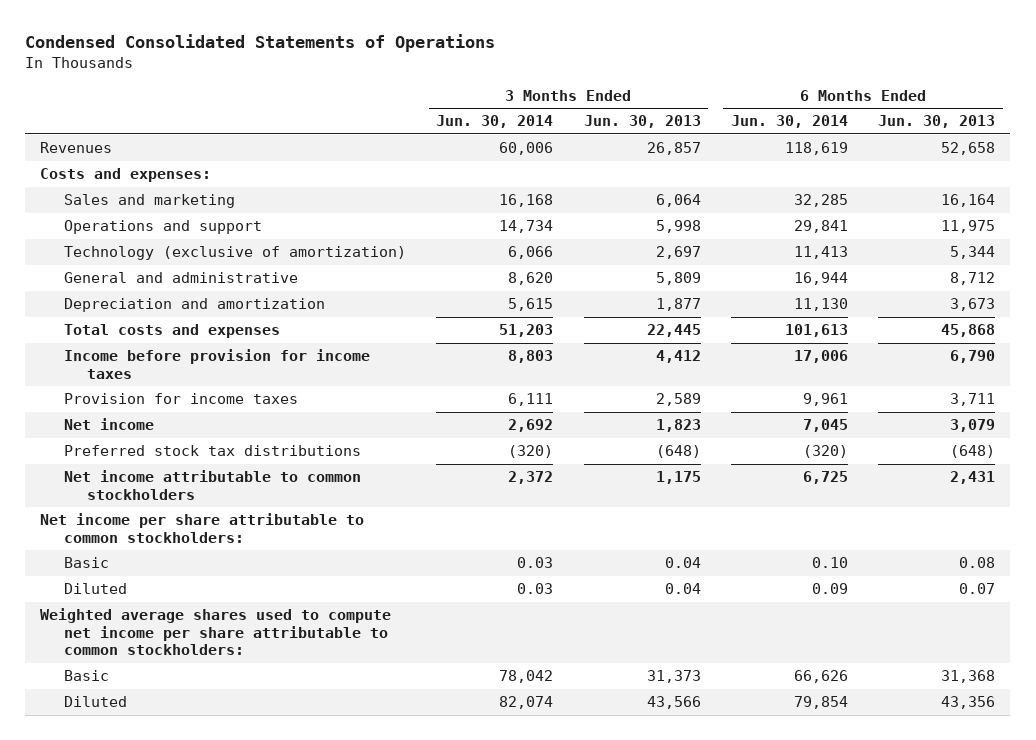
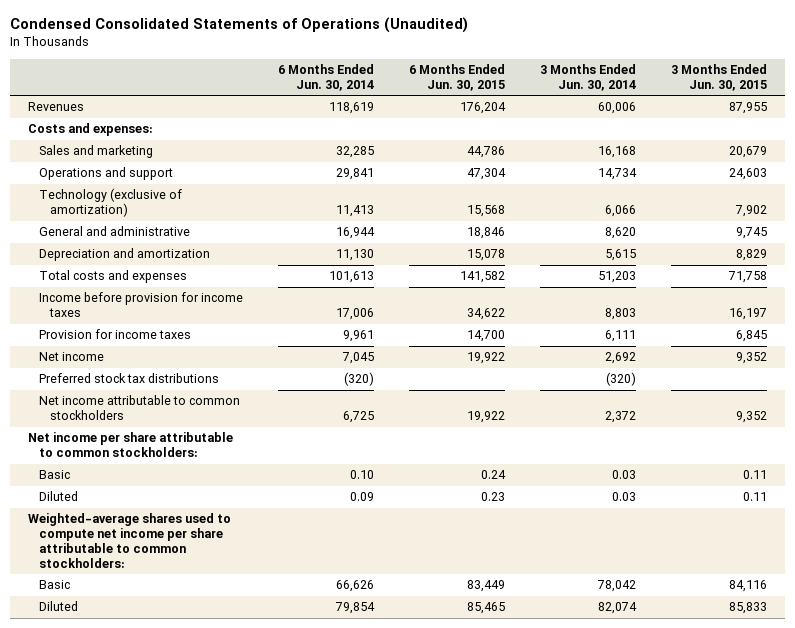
[25,34,496,53] Condensed Consolidated Statements of Operations -> [10,17,469,34] Condensed Consolidated Statements of Operations (Unaudited)
[583,115,701,129] Jun. 30, 2013 -> none
[878,115,996,129] Jun. 30, 2013 -> none
none -> [408,63,505,91] 6 Months Ended Jun. 30, 2015
none -> [671,63,768,91] 3 Months Ended Jun. 30, 2015
[40,608,392,656] Weighted average shares used to compute net income per share attributable to common stockholders: -> [27,513,231,568] Weighted-average shares used to compute net income per share attributable to common stockholders:

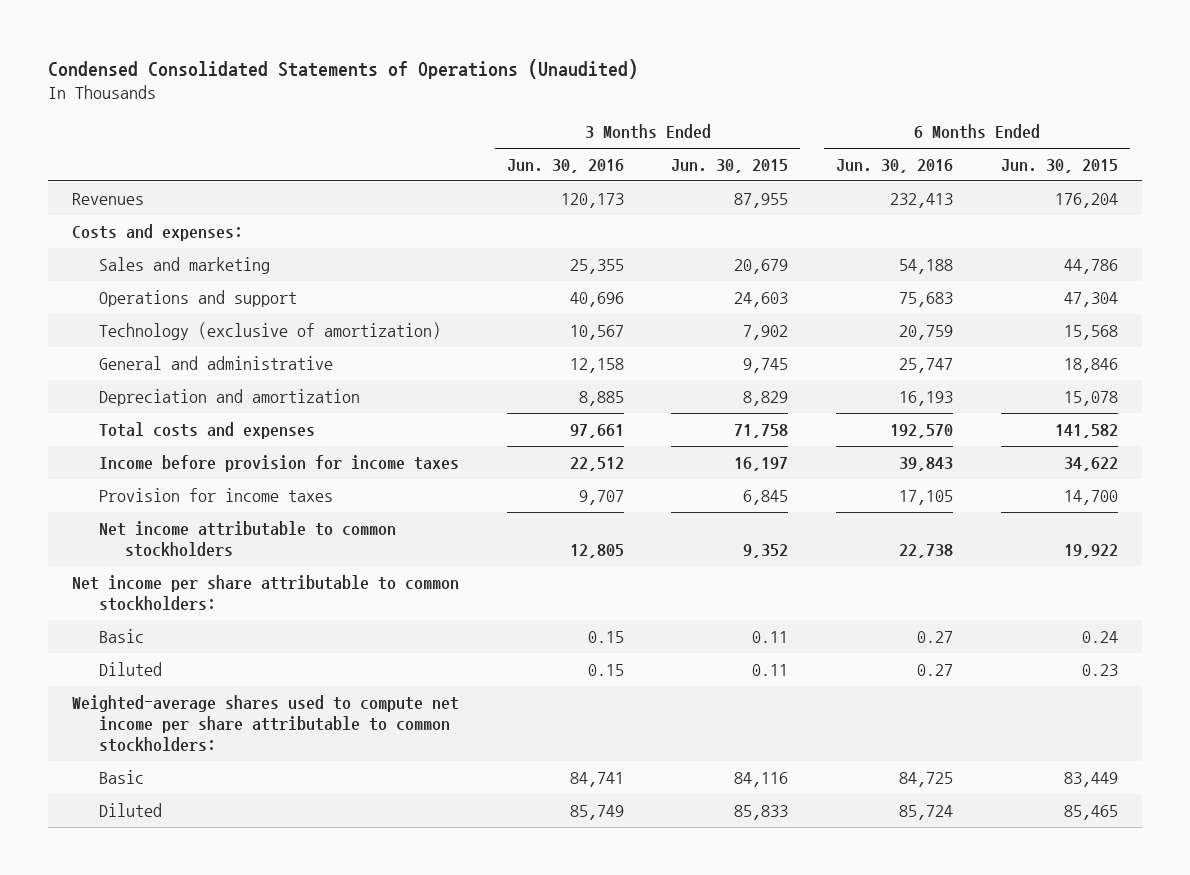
[277,63,374,91] 6 Months Ended Jun. 30, 2014 -> none
[539,63,636,91] 3 Months Ended Jun. 30, 2014 -> none
none -> [506,159,624,174] Jun. 30, 2016
none -> [836,159,954,174] Jun. 30, 2016
[38,352,104,362] Net income -> none
[38,373,219,384] Preferred stock tax distributions -> none

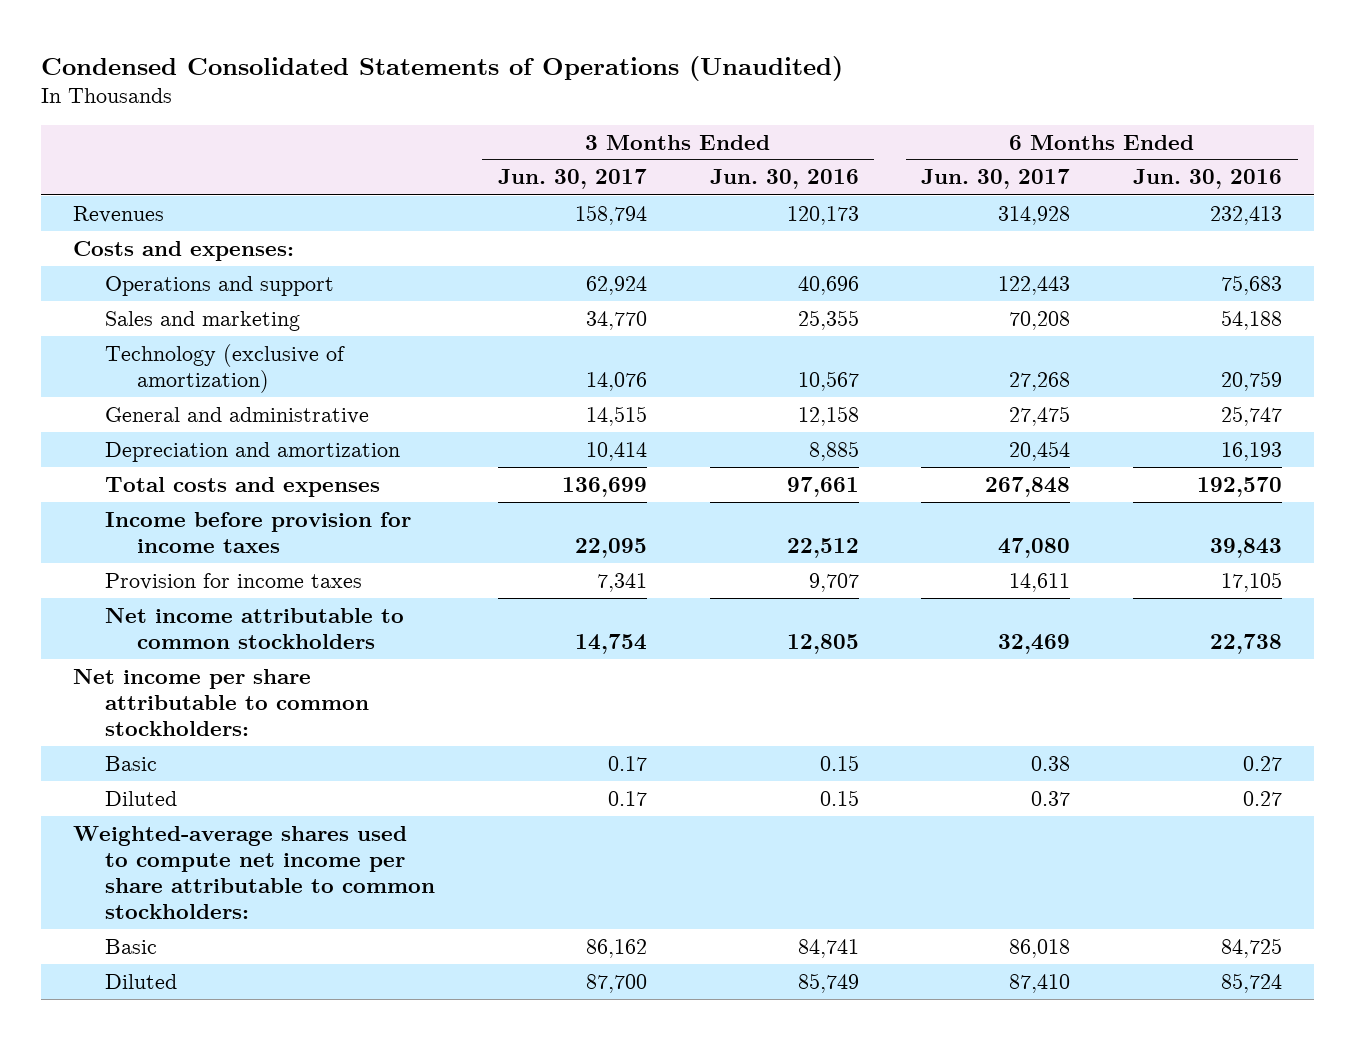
[671,159,789,174] Jun. 30, 2015 -> none
[1001,159,1119,174] Jun. 30, 2015 -> none
none -> [497,169,647,190] Jun. 30, 2017
none -> [921,169,1071,190] Jun. 30, 2017
[98,256,270,274] Sales and marketing -> [104,310,300,331] Sales and marketing

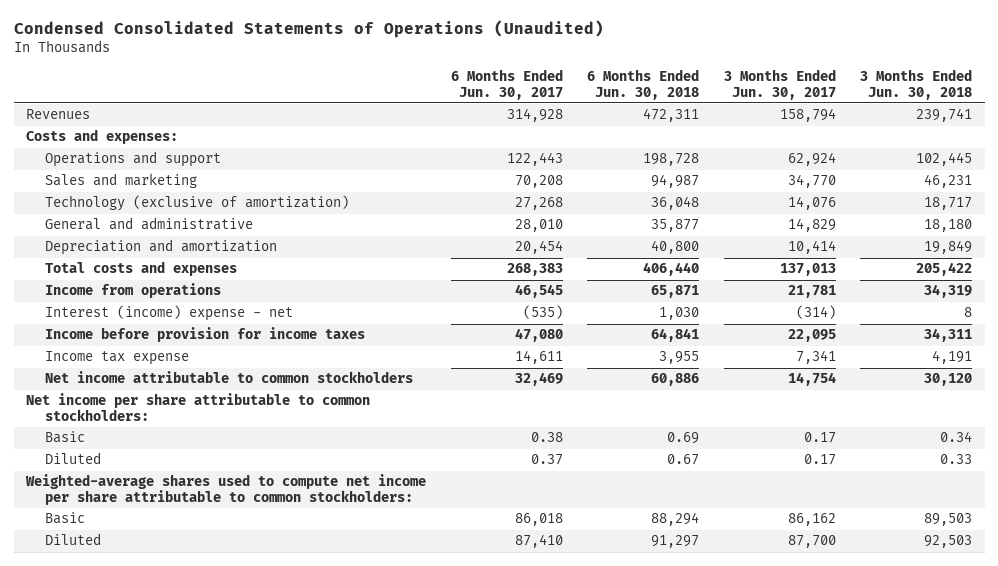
[709,169,859,190] Jun. 30, 2016 -> none
[1133,169,1283,190] Jun. 30, 2016 -> none
none -> [587,69,700,100] 6 Months Ended Jun. 30, 2018
none -> [860,69,973,100] 3 Months Ended Jun. 30, 2018
[585,405,647,426] 14,515 -> [787,218,836,233] 14,829
[1009,405,1071,426] 27,475 -> [514,219,563,233] 28,010
[561,476,647,497] 136,699 -> [779,263,836,277] 137,013
[985,476,1071,497] 267,848 -> [506,263,563,277] 268,383
none -> [44,283,221,299] Income from operations
none -> [44,305,293,322] Interest (income) expense - net
[104,572,362,590] Provision for income taxes -> [44,351,189,366] Income tax expense

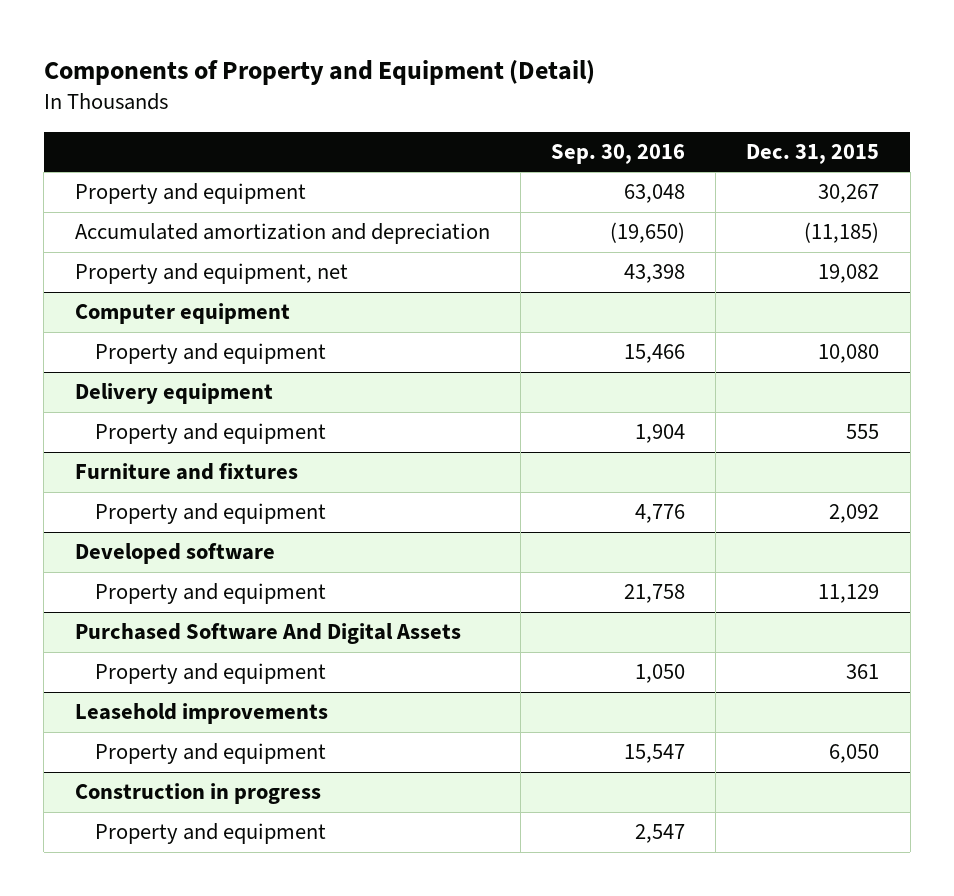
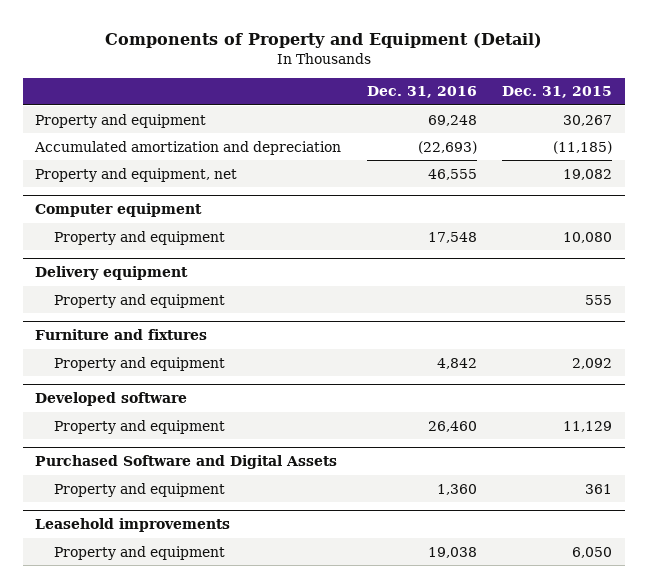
[550,143,685,164] Sep. 30, 2016 -> none
none -> [366,86,477,99] Dec. 31, 2016
[74,623,461,645] Purchased Software And Digital Assets -> [35,455,338,470] Purchased Software and Digital Assets
[74,783,321,805] Construction in progress -> none
[94,823,326,845] Property and equipment -> none

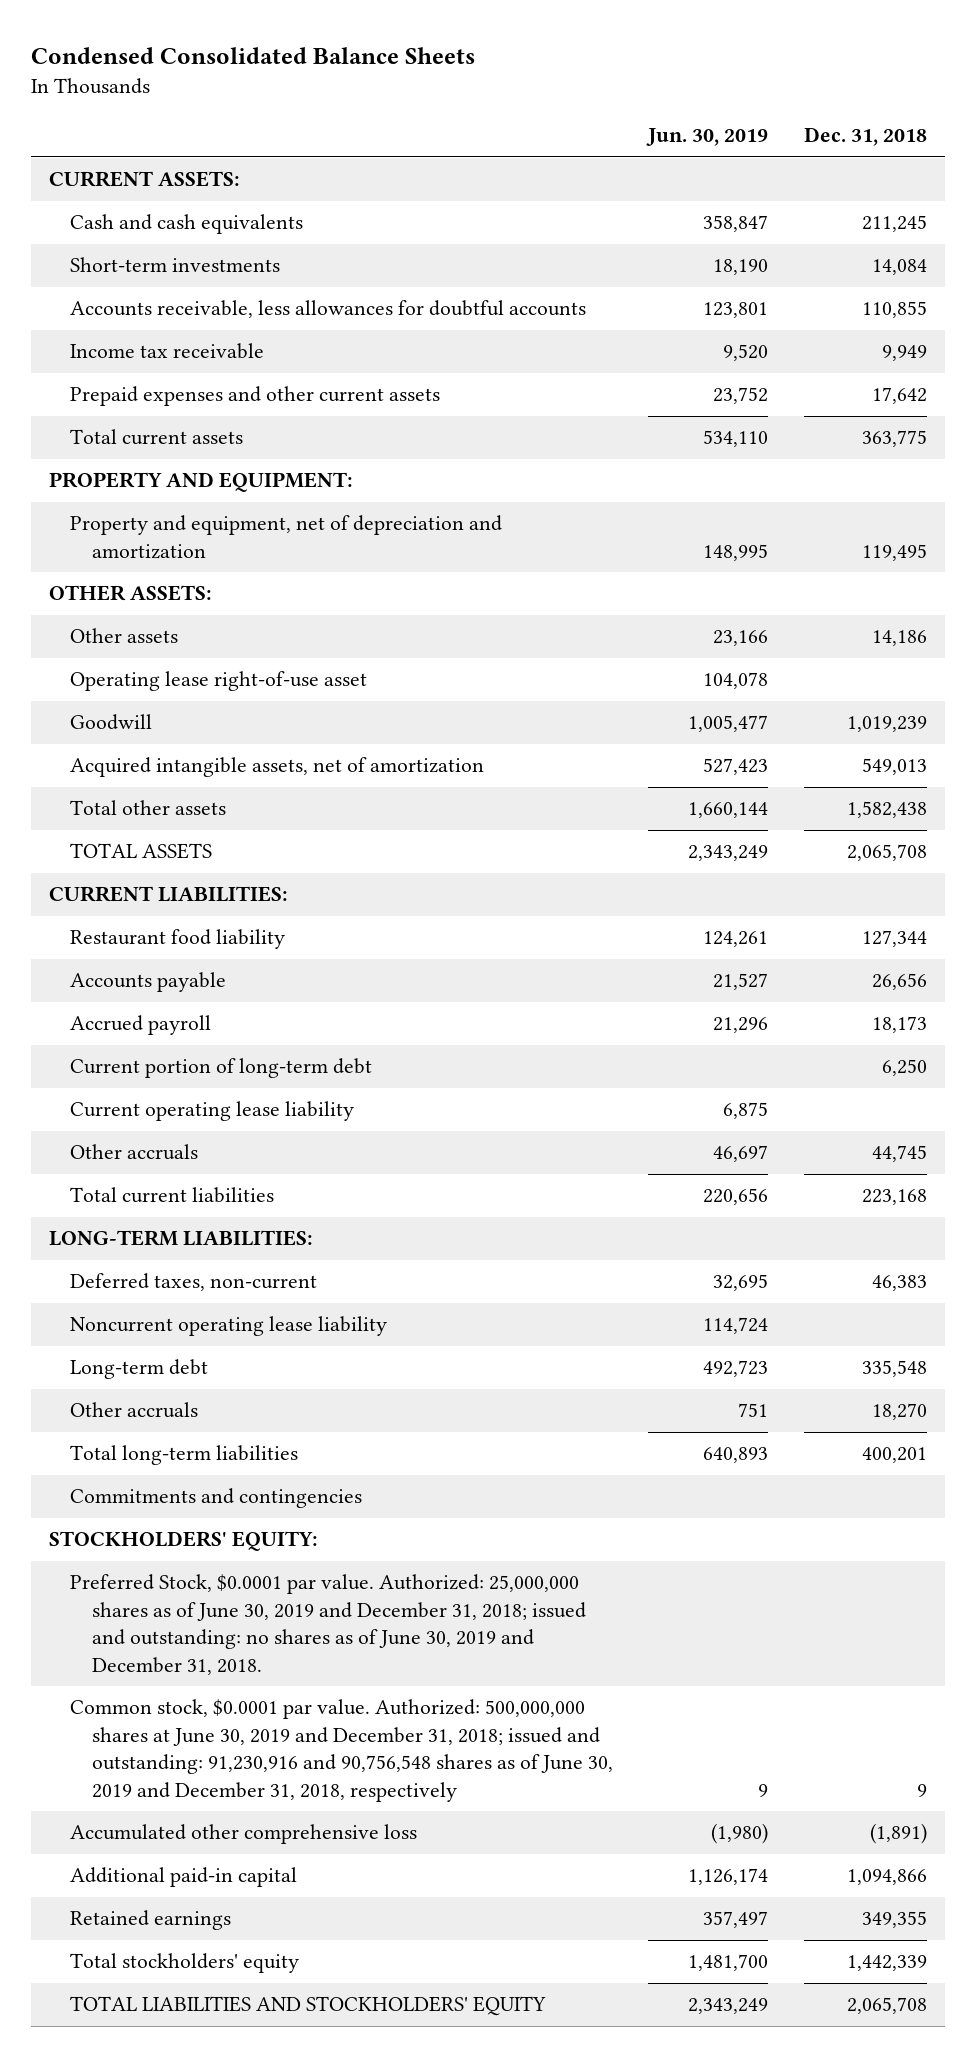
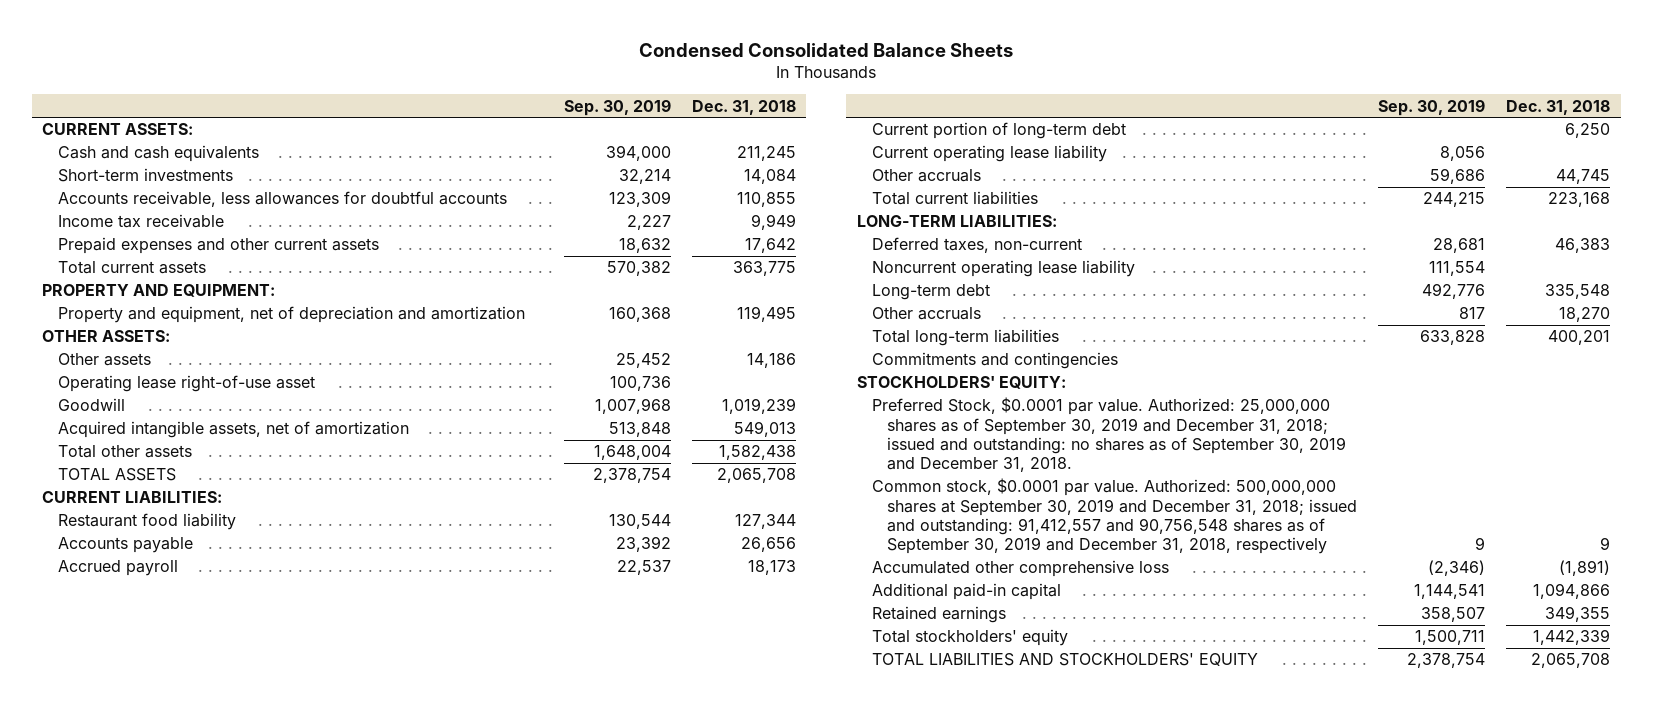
[646,128,769,147] Jun. 30, 2019 -> none
none -> [563,98,671,116] Sep. 30, 2019
[70,1574,586,1675] Preferred Stock, $0.0001 par value. Authorized: 25,000,000 shares as of June 30, 2019 and December 31, 2018; issued and outstanding: no shares as of June 30, 2019 and December 31, 2018. -> [871,397,1346,473] Preferred Stock, $0.0001 par value. Authorized: 25,000,000 shares as of September 30, 2019 and December 31, 2018; issued and outstanding: no shares as of September 30, 2019 and December 31, 2018.
[70,1699,613,1802] Common stock, $0.0001 par value. Authorized: 500,000,000 shares at June 30, 2019 and December 31, 2018; issued and outstanding: 91,230,916 and 90,756,548 shares as of June 30, 2019 and December 31, 2018, respectively -> [871,478,1357,555] Common stock, $0.0001 par value. Authorized: 500,000,000 shares at September 30, 2019 and December 31, 2018; issued and outstanding: 91,412,557 and 90,756,548 shares as of September 30, 2019 and December 31, 2018, respectively

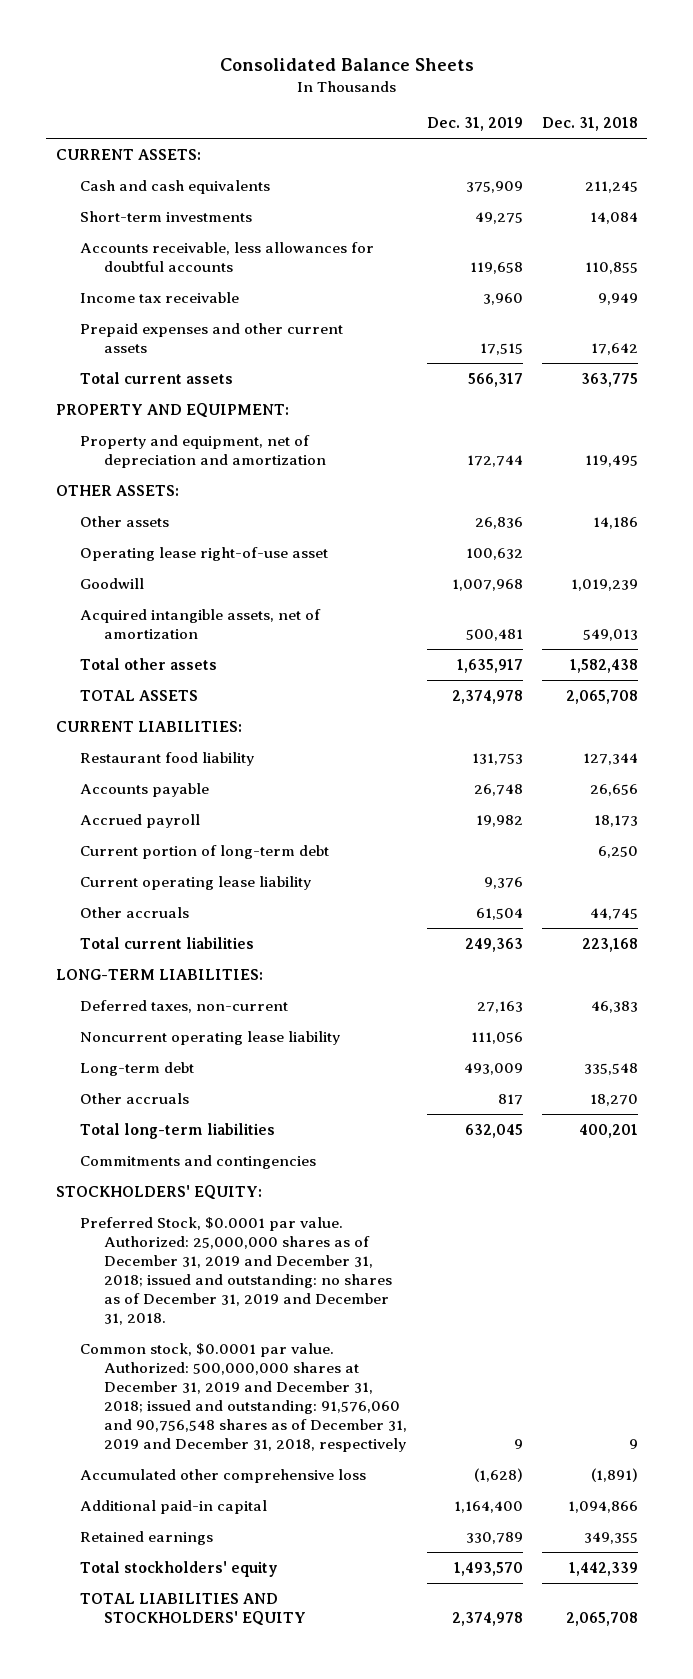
[639,42,1014,57] Condensed Consolidated Balance Sheets -> [219,57,474,71] Consolidated Balance Sheets
[563,98,671,116] Sep. 30, 2019 -> none
none -> [426,117,523,132] Dec. 31, 2019
[871,397,1346,473] Preferred Stock, $0.0001 par value. Authorized: 25,000,000 shares as of September 30, 2019 and December 31, 2018; issued and outstanding: no shares as of September 30, 2019 and December 31, 2018. -> [80,1216,393,1325] Preferred Stock, $0.0001 par value. Authorized: 25,000,000 shares as of December 31, 2019 and December 31, 2018; issued and outstanding: no shares as of December 31, 2019 and December 31, 2018.
[871,478,1357,555] Common stock, $0.0001 par value. Authorized: 500,000,000 shares at September 30, 2019 and December 31, 2018; issued and outstanding: 91,412,557 and 90,756,548 shares as of September 30, 2019 and December 31, 2018, respectively -> [80,1342,408,1452] Common stock, $0.0001 par value. Authorized: 500,000,000 shares at December 31, 2019 and December 31, 2018; issued and outstanding: 91,576,060 and 90,756,548 shares as of December 31, 2019 and December 31, 2018, respectively

